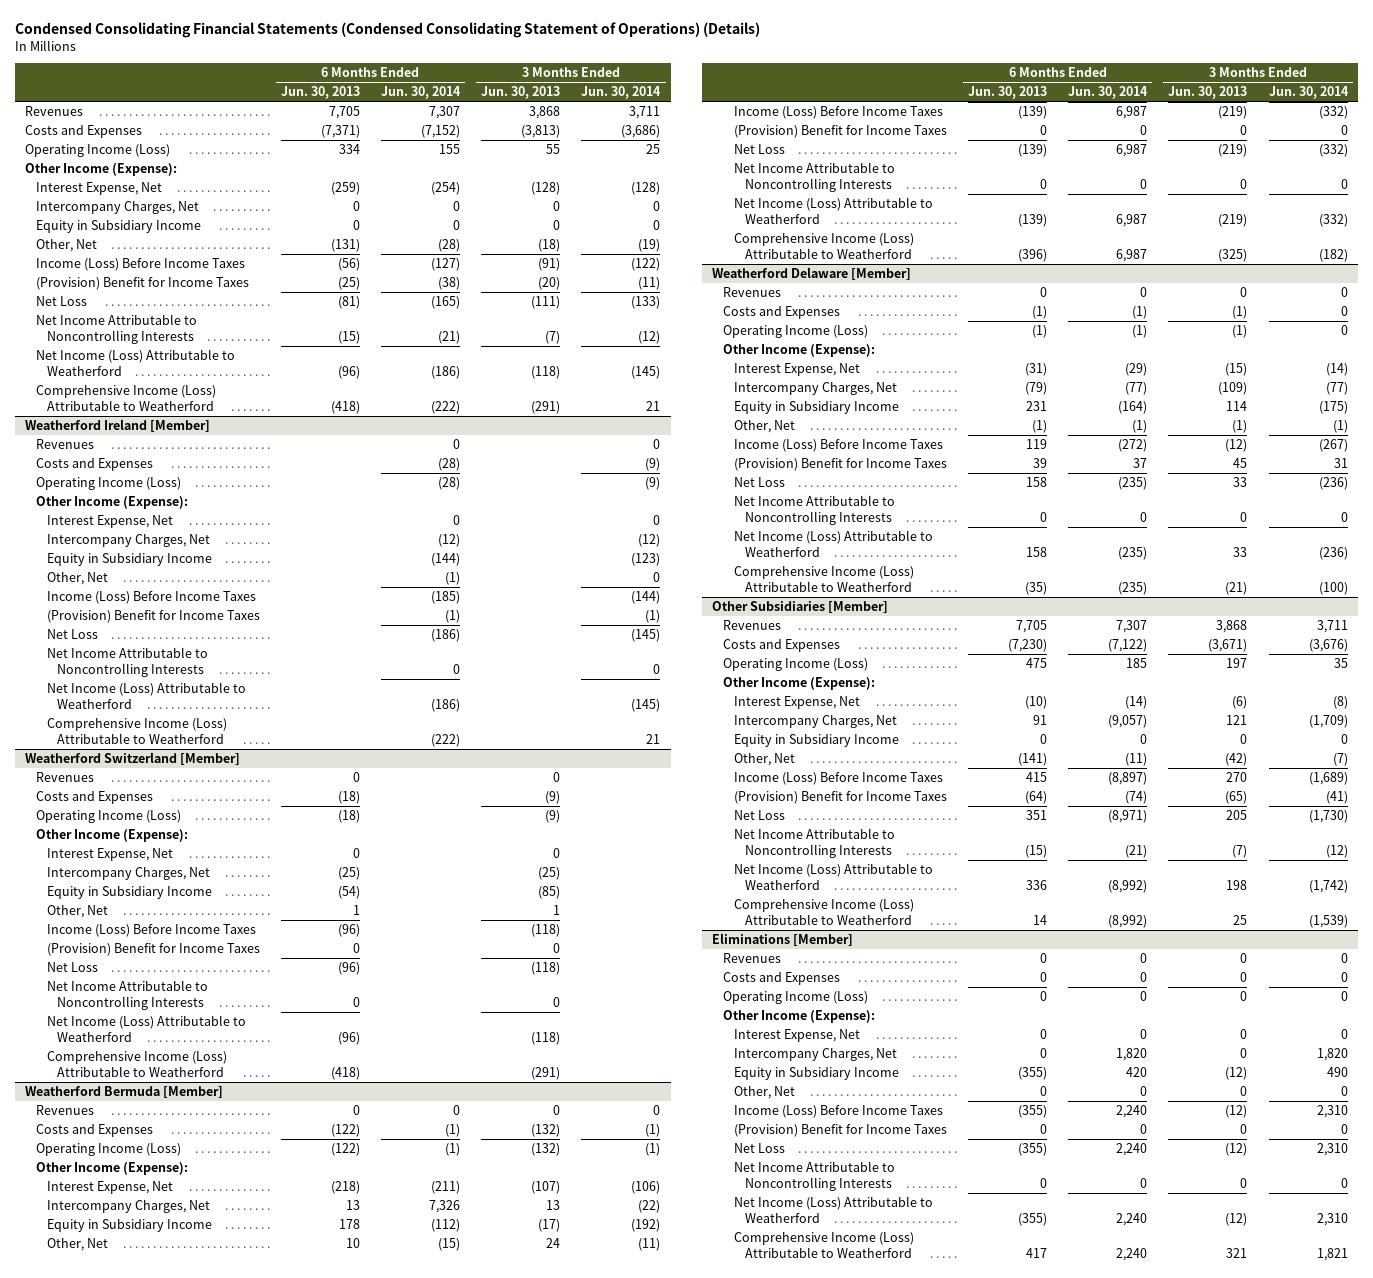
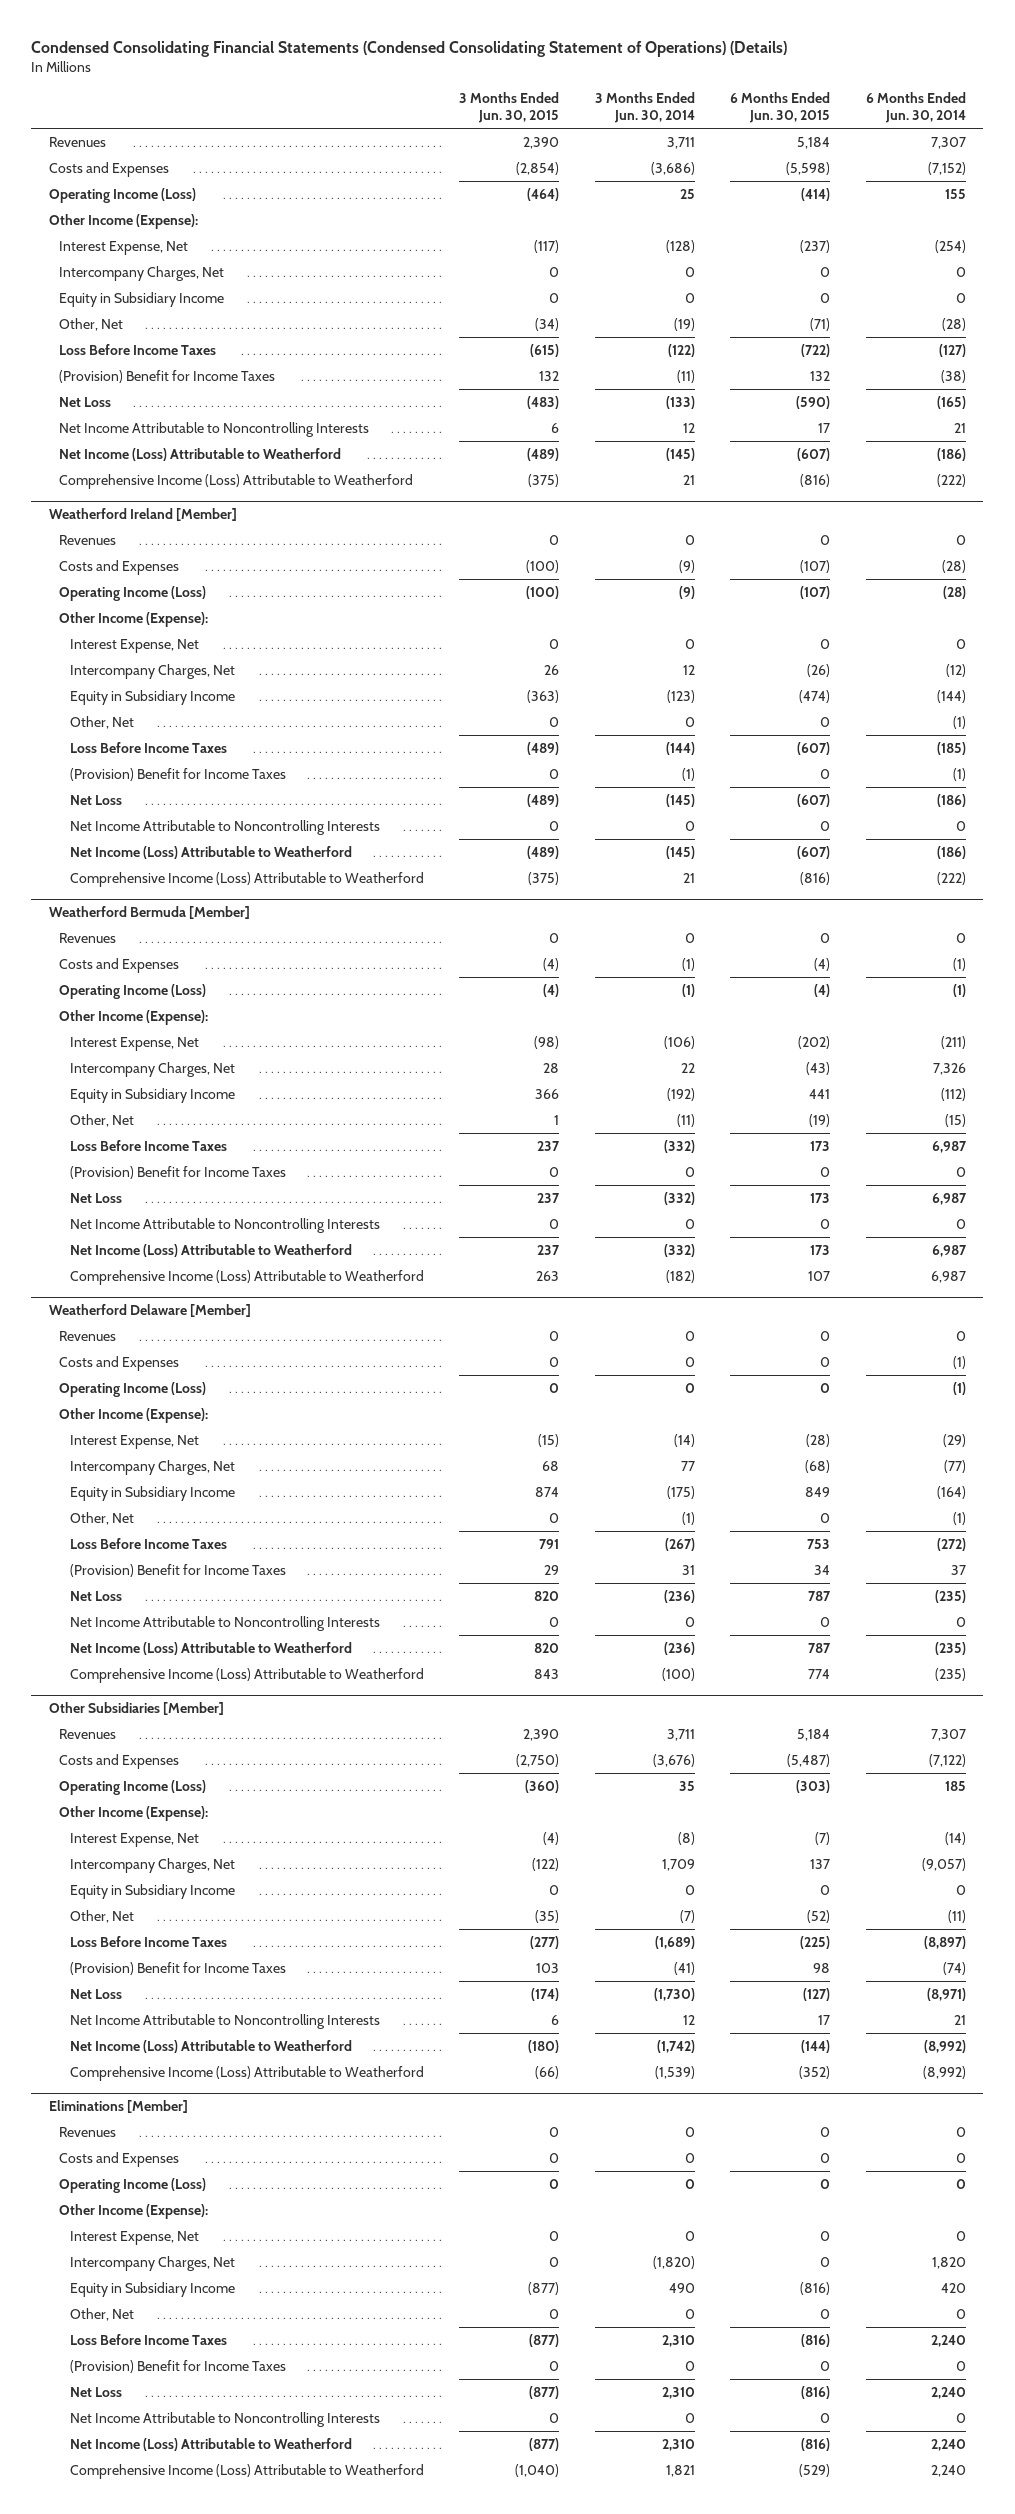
[280,86,360,100] Jun. 30, 2013 -> none
[481,86,561,100] Jun. 30, 2013 -> none
none -> [459,92,560,124] 3 Months Ended Jun. 30, 2015
none -> [730,92,831,124] 6 Months Ended Jun. 30, 2015
[35,258,245,272] Income (Loss) Before Income Taxes -> [59,343,217,355] Loss Before Income Taxes
[437,331,460,345] (21) -> [953,422,966,433] 21
[638,331,661,345] (12) -> [682,422,695,433] 12
[638,534,661,548] (12) -> [682,664,695,675] 12
[46,591,256,605] Income (Loss) Before Income Taxes -> [69,741,227,753] Loss Before Income Taxes
[25,752,241,766] Weatherford Switzerland [Member] -> none
[35,772,94,783] Revenues -> none
[35,791,153,805] Costs and Expenses -> none
[35,810,181,824] Operating Income (Loss) -> none
[35,829,188,843] Other Income (Expense): -> none
[46,848,173,862] Interest Expense, Net -> none
[46,867,210,881] Intercompany Charges, Net -> none
[46,886,212,900] Equity in Subsidiary Income -> none
[46,905,108,919] Other, Net -> none
[46,924,256,938] Income (Loss) Before Income Taxes -> none
[46,943,260,957] (Provision) Benefit for Income Taxes -> none
[46,962,98,973] Net Loss -> none
[46,980,208,1011] Net Income Attributable to Noncontrolling Interests -> none
[46,1015,246,1043] Net Income (Loss) Attributable to Weatherford -> none
[46,1051,227,1078] Comprehensive Income (Loss) Attributable to Weatherford -> none
[638,1200,661,1214] (22) -> [680,1062,695,1073] 22
[733,106,943,120] Income (Loss) Before Income Taxes -> [69,1139,227,1151] Loss Before Income Taxes
[1325,382,1348,396] (77) -> [680,1460,695,1471] 77
[733,439,943,453] Income (Loss) Before Income Taxes -> [69,1537,227,1549] Loss Before Income Taxes
[1308,715,1348,729] (1,709) -> [661,1858,695,1871] 1,709
[733,772,943,786] Income (Loss) Before Income Taxes -> [69,1935,227,1947] Loss Before Income Taxes
[1125,845,1148,859] (21) -> [953,2014,966,2025] 21
[1325,845,1348,859] (12) -> [682,2014,695,2025] 12
[1316,1048,1348,1062] 1,820 -> [652,2255,695,2269] (1,820)
[733,1105,943,1119] Income (Loss) Before Income Taxes -> [69,2333,227,2345] Loss Before Income Taxes

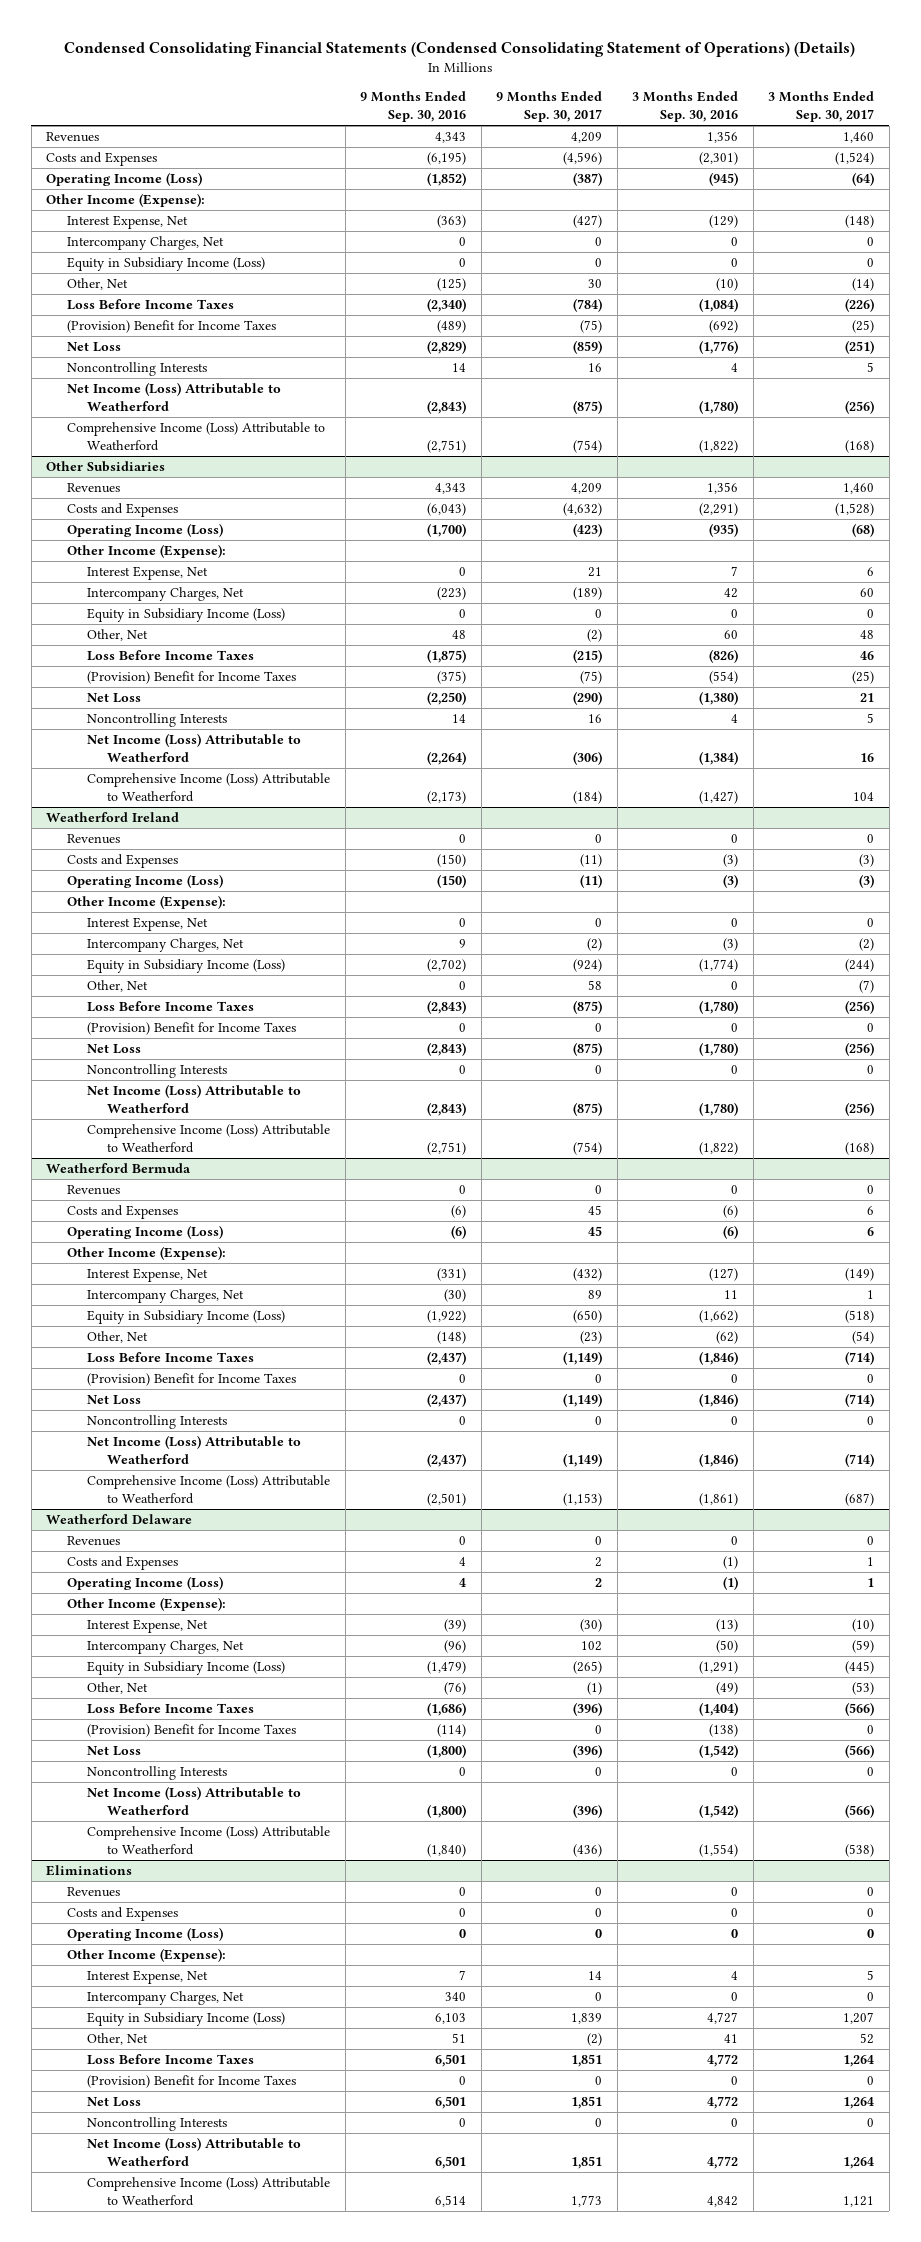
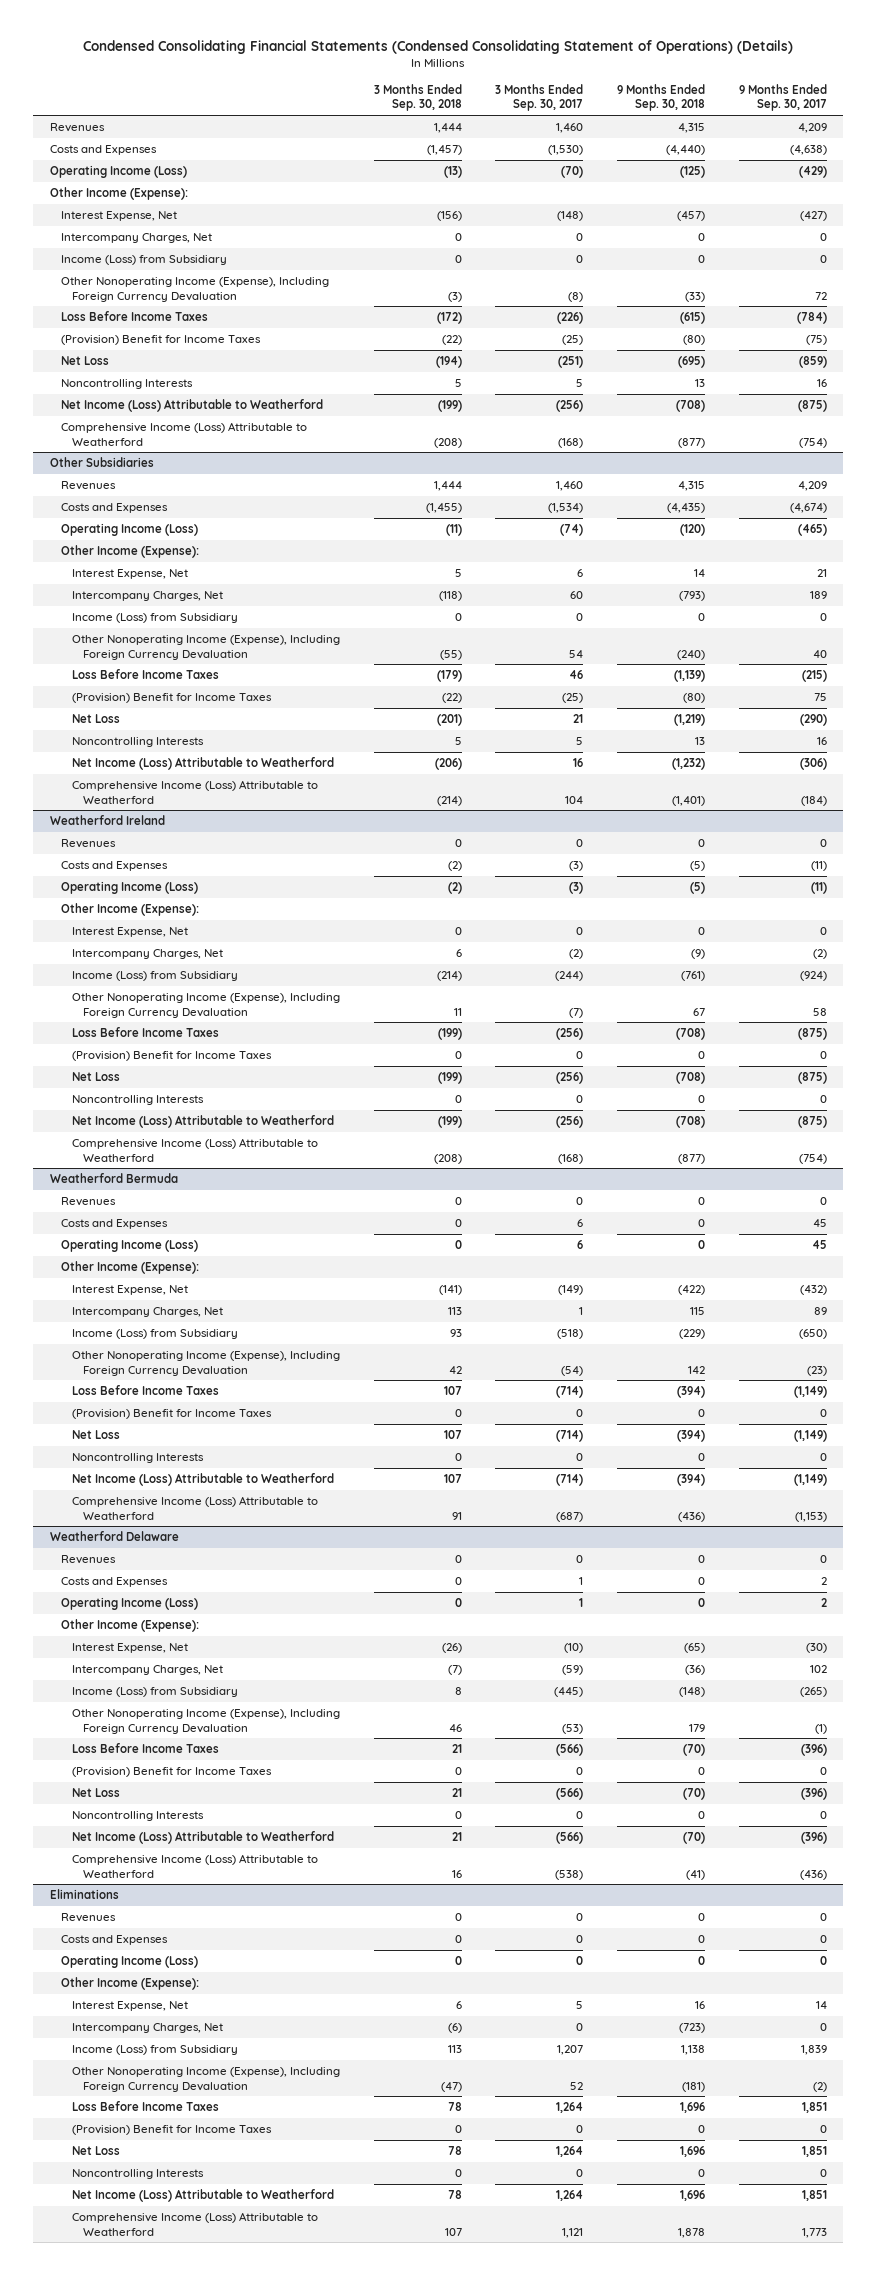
[360,91,467,123] 9 Months Ended Sep. 30, 2016 -> none
[632,91,739,123] 3 Months Ended Sep. 30, 2016 -> none
none -> [373,83,462,112] 3 Months Ended Sep. 30, 2018
none -> [616,83,705,112] 9 Months Ended Sep. 30, 2018
[563,152,603,166] (4,596) -> [789,145,827,156] (4,638)
[835,152,875,166] (1,524) -> [548,145,584,156] (1,530)
[573,172,603,187] (387) -> [798,166,827,179] (429)
[852,172,875,187] (64) -> [561,166,584,179] (70)
[66,278,128,291] Other, Net -> none
[66,257,265,272] Equity in Subsidiary Income (Loss) -> [60,255,227,266] Income (Loss) from Subsidiary
none -> [60,277,329,302] Other Nonoperating Income (Expense), Including Foreign Currency Devaluation
[563,503,603,517] (4,632) -> [789,503,827,514] (4,674)
[835,503,875,517] (1,528) -> [548,503,584,514] (1,534)
[573,523,603,538] (423) -> [797,524,827,537] (465)
[852,523,875,538] (68) -> [560,524,584,537] (74)
[87,629,149,642] Other, Net -> none
[573,587,603,601] (189) -> [809,591,827,600] 189
[87,608,286,623] Equity in Subsidiary Income (Loss) -> [72,613,239,624] Income (Loss) from Subsidiary
none -> [72,635,341,660] Other Nonoperating Income (Expense), Including Foreign Currency Devaluation
[580,671,603,685] (75) -> [813,693,827,702] 75
[87,959,286,974] Equity in Subsidiary Income (Loss) -> [72,971,239,982] Income (Loss) from Subsidiary
[87,980,149,993] Other, Net -> [72,993,341,1018] Other Nonoperating Income (Expense), Including Foreign Currency Devaluation
[87,1310,286,1325] Equity in Subsidiary Income (Loss) -> [72,1329,239,1340] Income (Loss) from Subsidiary
[87,1331,149,1344] Other, Net -> [72,1351,341,1376] Other Nonoperating Income (Expense), Including Foreign Currency Devaluation
[87,1661,286,1676] Equity in Subsidiary Income (Loss) -> [72,1687,239,1698] Income (Loss) from Subsidiary
[87,1682,149,1695] Other, Net -> [72,1709,341,1734] Other Nonoperating Income (Expense), Including Foreign Currency Devaluation
[87,2012,286,2027] Equity in Subsidiary Income (Loss) -> [72,2045,239,2056] Income (Loss) from Subsidiary
[87,2033,149,2046] Other, Net -> [72,2067,341,2092] Other Nonoperating Income (Expense), Including Foreign Currency Devaluation

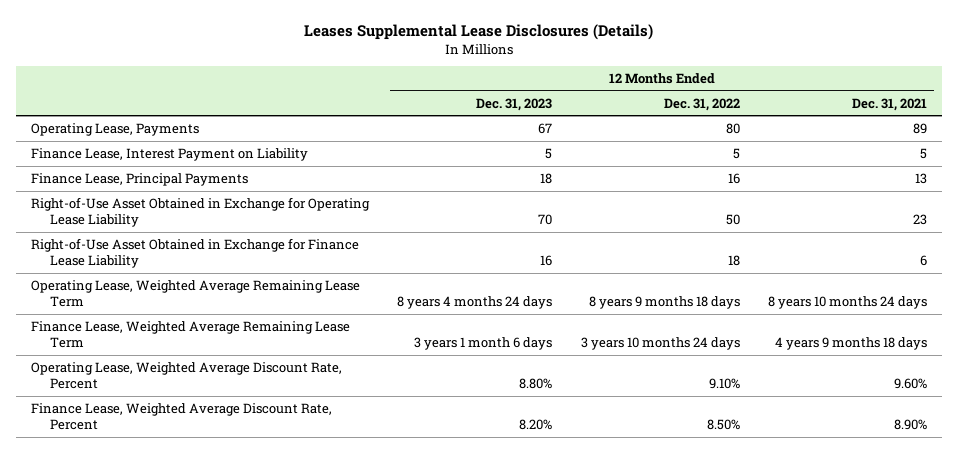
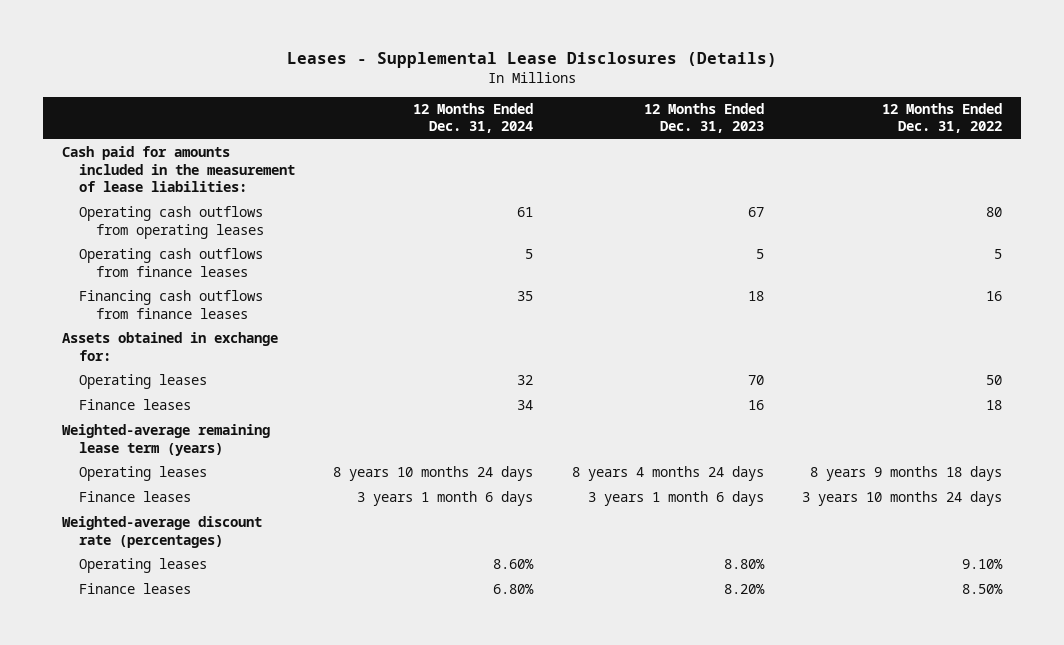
[303,24,653,41] Leases Supplemental Lease Disclosures (Details) -> [286,52,777,69] Leases - Supplemental Lease Disclosures (Details)
[852,97,928,111] Dec. 31, 2021 -> none
none -> [413,102,534,134] 12 Months Ended Dec. 31, 2024
none -> [61,146,296,193] Cash paid for amounts included in the measurement of lease liabilities:
[30,122,199,136] Operating Lease, Payments -> [79,206,265,239] Operating cash outflows from operating leases
[30,147,308,161] Finance Lease, Interest Payment on Liability -> [79,248,264,277] Operating cash outflows from finance leases
[30,172,248,186] Finance Lease, Principal Payments -> [79,290,264,319] Financing cash outflows from finance leases
none -> [61,332,278,361] Assets obtained in exchange for:
[30,196,370,228] Right-of-Use Asset Obtained in Exchange for Operating Lease Liability -> [79,374,208,390] Operating leases
[30,237,359,269] Right-of-Use Asset Obtained in Exchange for Finance Lease Liability -> [79,399,192,411] Finance leases
none -> [61,424,270,456] Weighted-average remaining lease term (years)
[30,279,360,308] Operating Lease, Weighted Average Remaining Lease Term -> [79,466,208,482] Operating leases
[30,320,350,349] Finance Lease, Weighted Average Remaining Lease Term -> [79,491,192,503] Finance leases
none -> [61,516,262,548] Weighted-average discount rate (percentages)
[30,361,342,390] Operating Lease, Weighted Average Discount Rate, Percent -> [79,558,208,574] Operating leases
[30,402,332,431] Finance Lease, Weighted Average Discount Rate, Percent -> [79,583,192,595] Finance leases

